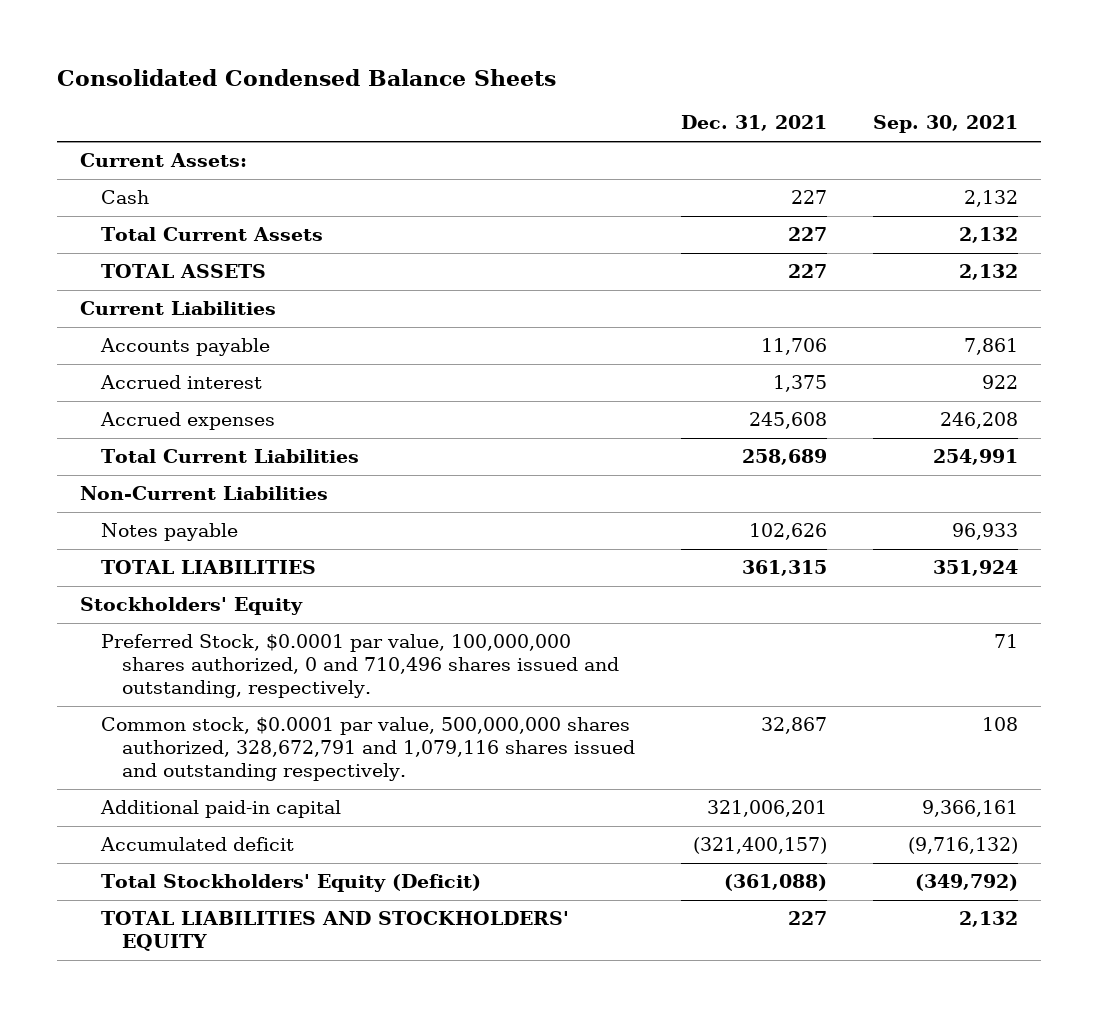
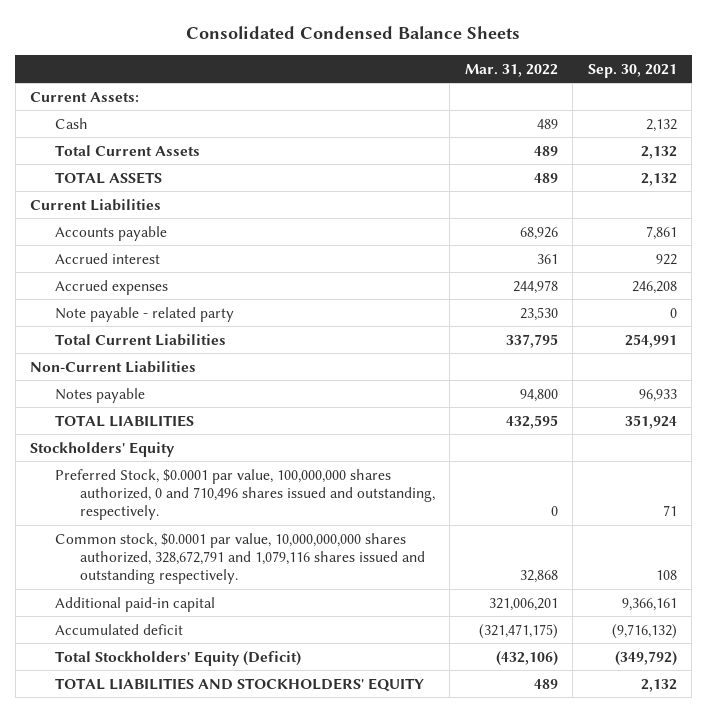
[680,115,827,132] Dec. 31, 2021 -> none
none -> [464,63,558,77] Mar. 31, 2022
none -> [54,306,234,322] Note payable - related party
[100,717,635,781] Common stock, $0.0001 par value, 500,000,000 shares authorized, 328,672,791 and 1,079,116 shares issued and outstanding respectively. -> [54,532,425,585] Common stock, $0.0001 par value, 10,000,000,000 shares authorized, 328,672,791 and 1,079,116 shares issued and outstanding respectively.

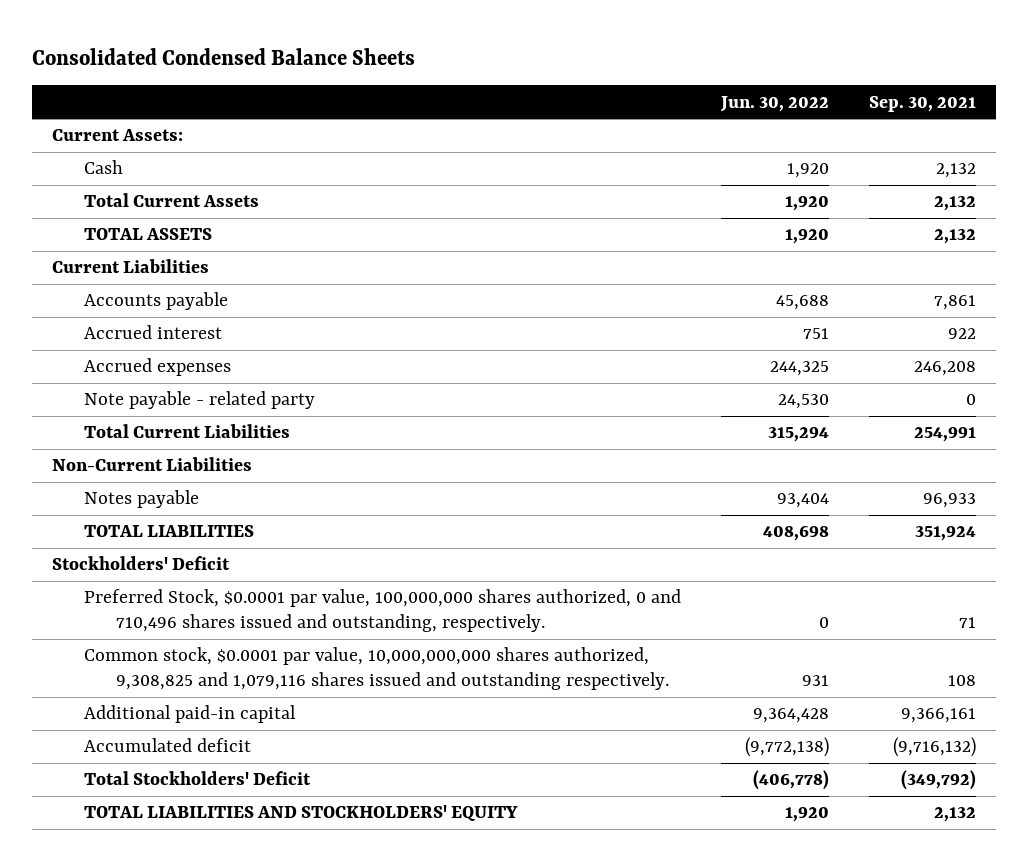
[464,63,558,77] Mar. 31, 2022 -> none
none -> [720,95,830,112] Jun. 30, 2022
[30,441,176,457] Stockholders' Equity -> [52,556,231,571] Stockholders' Deficit
[54,532,425,585] Common stock, $0.0001 par value, 10,000,000,000 shares authorized, 328,672,791 and 1,079,116 shares issued and outstanding respectively. -> [84,647,669,691] Common stock, $0.0001 par value, 10,000,000,000 shares authorized, 9,308,825 and 1,079,116 shares issued and outstanding respectively.
[54,650,301,666] Total Stockholders' Equity (Deficit) -> [84,771,312,786] Total Stockholders' Deficit

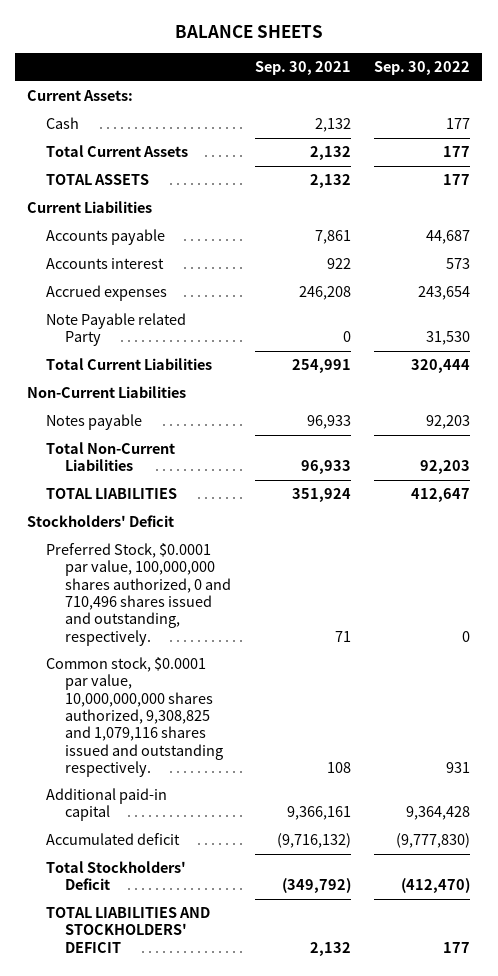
[32,47,416,65] Consolidated Condensed Balance Sheets -> [174,25,323,39] BALANCE SHEETS
[720,95,830,112] Jun. 30, 2022 -> none
none -> [374,61,471,76] Sep. 30, 2022
[84,325,223,340] Accrued interest -> [46,258,165,270] Accounts interest
[84,391,316,410] Note payable - related party -> [46,313,187,347] Note Payable related Party
none -> [46,442,176,472] Total Non-Current Liabilities
[84,805,519,822] TOTAL LIABILITIES AND STOCKHOLDERS' EQUITY -> [46,907,211,953] TOTAL LIABILITIES AND STOCKHOLDERS' DEFICIT

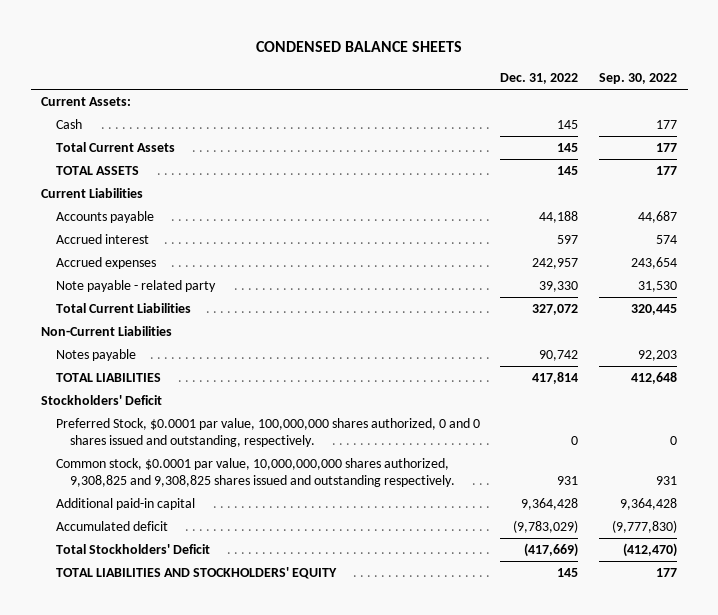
[174,25,323,39] BALANCE SHEETS -> [256,41,463,53] CONDENSED BALANCE SHEETS
[254,61,351,76] Sep. 30, 2021 -> none
none -> [500,72,579,84] Dec. 31, 2022
[46,258,165,270] Accounts interest -> none
none -> [55,234,149,245] Accrued interest
[46,313,187,347] Note Payable related Party -> [55,280,216,293] Note payable - related party
[411,359,471,374] 320,444 -> [631,304,678,316] 320,445
[46,442,176,472] Total Non-Current Liabilities -> none
[411,488,471,503] 412,647 -> [631,372,678,385] 412,648
[46,543,232,646] Preferred Stock, $0.0001 par value, 100,000,000 shares authorized, 0 and 710,496 shares issued and outstanding, respectively. -> [55,418,480,447] Preferred Stock, $0.0001 par value, 100,000,000 shares authorized, 0 and 0 shares issued and outstanding, respectively.
[46,657,224,777] Common stock, $0.0001 par value, 10,000,000,000 shares authorized, 9,308,825 and 1,079,116 shares issued and outstanding respectively. -> [55,458,456,487] Common stock, $0.0001 par value, 10,000,000,000 shares authorized, 9,308,825 and 9,308,825 shares issued and outstanding respectively.
[46,907,211,953] TOTAL LIABILITIES AND STOCKHOLDERS' DEFICIT -> [55,567,337,580] TOTAL LIABILITIES AND STOCKHOLDERS' EQUITY

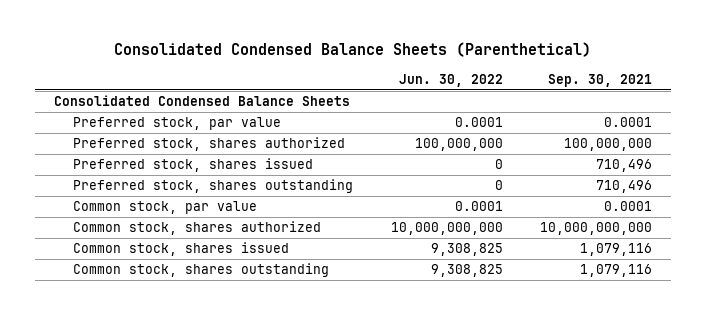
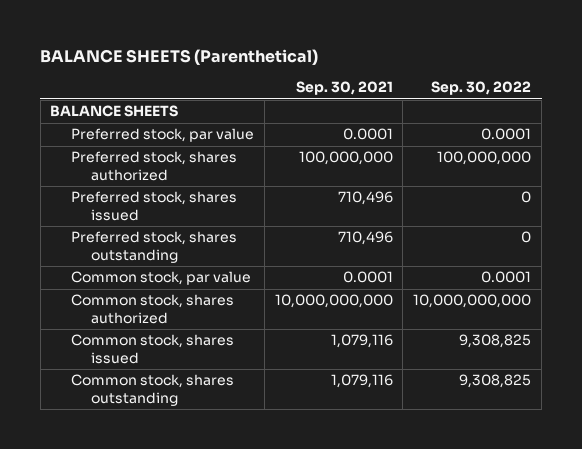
[114,42,592,58] Consolidated Condensed Balance Sheets (Parenthetical) -> [40,48,319,65] BALANCE SHEETS (Parenthetical)
[398,73,503,87] Jun. 30, 2022 -> none
none -> [431,81,532,96] Sep. 30, 2022
[53,95,350,107] Consolidated Condensed Balance Sheets -> [50,105,179,118] BALANCE SHEETS

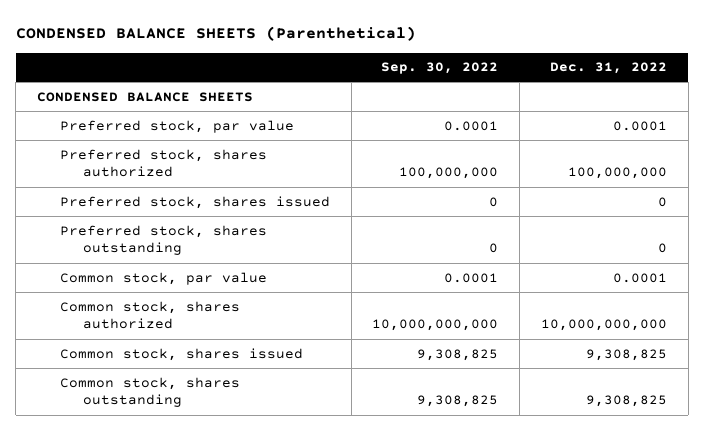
[40,48,319,65] BALANCE SHEETS (Parenthetical) -> [15,26,416,42] CONDENSED BALANCE SHEETS (Parenthetical)
[295,81,393,96] Sep. 30, 2021 -> none
none -> [549,62,667,75] Dec. 31, 2022
[50,105,179,118] BALANCE SHEETS -> [36,91,253,102] CONDENSED BALANCE SHEETS

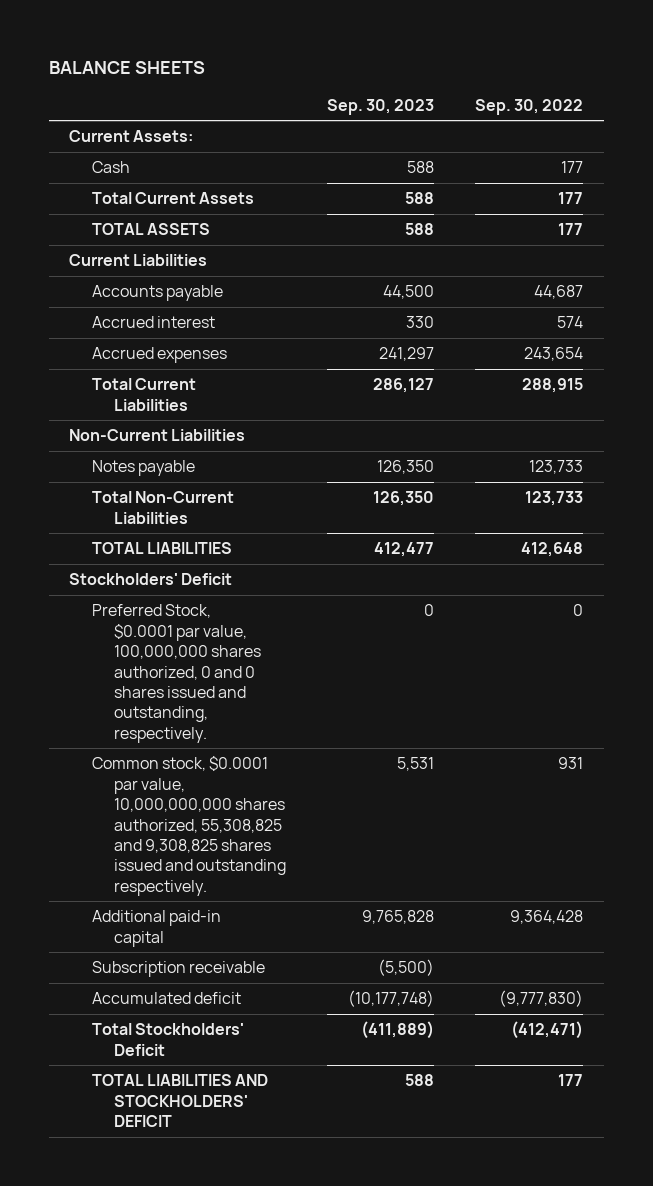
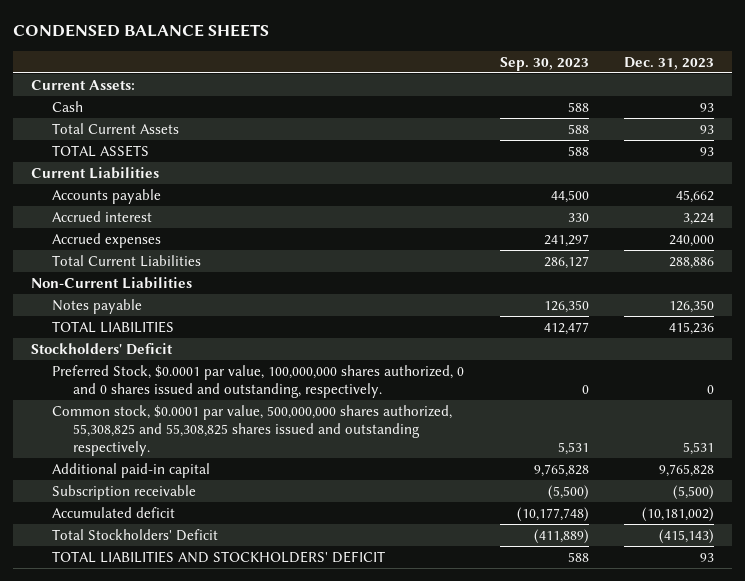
[48,60,205,74] BALANCE SHEETS -> [13,24,270,38] CONDENSED BALANCE SHEETS
[475,98,584,115] Sep. 30, 2022 -> none
none -> [624,56,715,70] Dec. 31, 2023
[91,491,234,524] Total Non-Current Liabilities -> none
[91,756,287,896] Common stock, $0.0001 par value, 10,000,000,000 shares authorized, 55,308,825 and 9,308,825 shares issued and outstanding respectively. -> [52,404,453,456] Common stock, $0.0001 par value, 500,000,000 shares authorized, 55,308,825 and 55,308,825 shares issued and outstanding respectively.

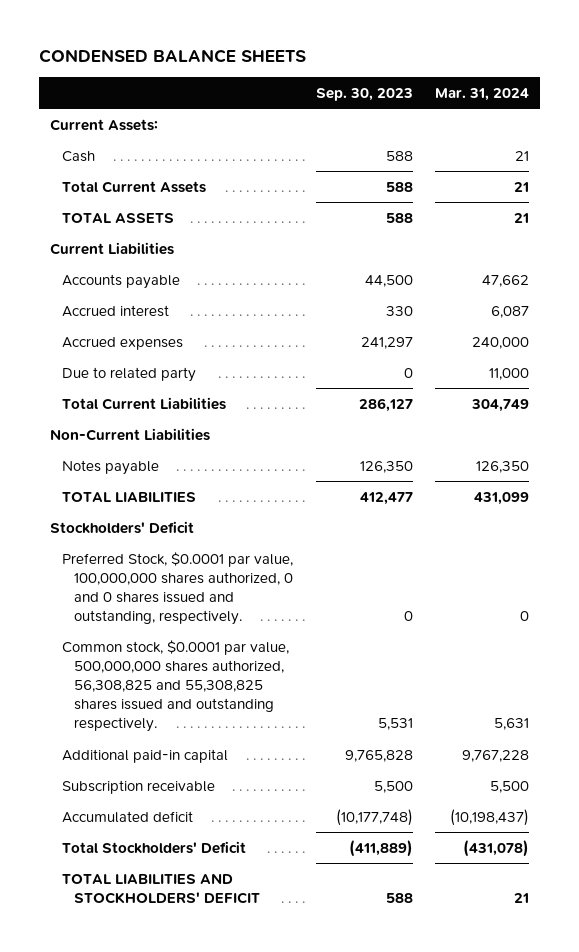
[624,56,715,70] Dec. 31, 2023 -> none
none -> [434,87,529,101] Mar. 31, 2024
none -> [62,366,197,382] Due to related party
[52,404,453,456] Common stock, $0.0001 par value, 500,000,000 shares authorized, 55,308,825 and 55,308,825 shares issued and outstanding respectively. -> [62,639,290,733] Common stock, $0.0001 par value, 500,000,000 shares authorized, 56,308,825 and 55,308,825 shares issued and outstanding respectively.
[547,484,589,500] (5,500) -> [373,780,413,793] 5,500

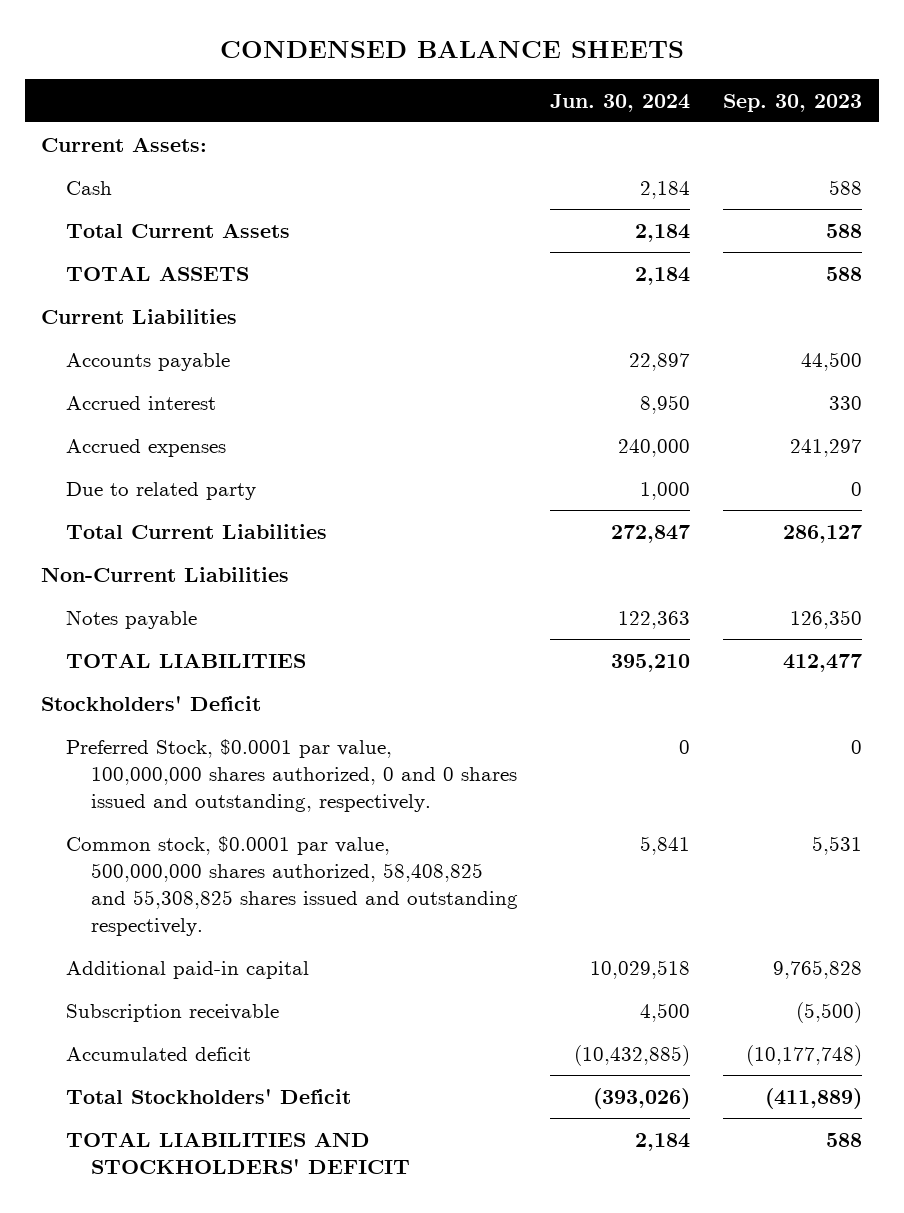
[434,87,529,101] Mar. 31, 2024 -> none
none -> [550,93,691,112] Jun. 30, 2024
[62,639,290,733] Common stock, $0.0001 par value, 500,000,000 shares authorized, 56,308,825 and 55,308,825 shares issued and outstanding respectively. -> [66,835,518,936] Common stock, $0.0001 par value, 500,000,000 shares authorized, 58,408,825 and 55,308,825 shares issued and outstanding respectively.
[373,780,413,793] 5,500 -> [796,1001,863,1023] (5,500)

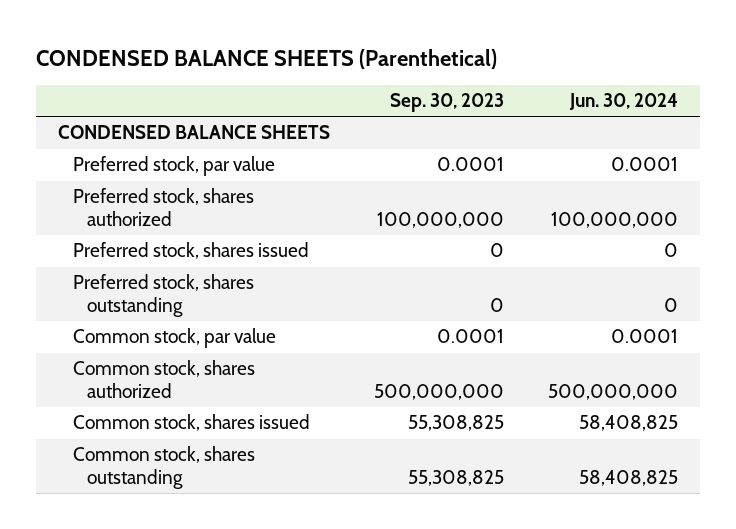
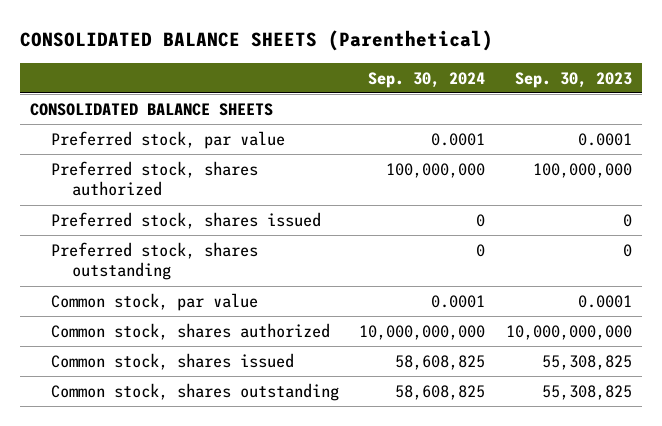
[36,48,498,69] CONDENSED BALANCE SHEETS (Parenthetical) -> [20,30,494,52] CONSOLIDATED BALANCE SHEETS (Parenthetical)
[569,93,679,111] Jun. 30, 2024 -> none
none -> [368,71,486,88] Sep. 30, 2024
[58,125,331,140] CONDENSED BALANCE SHEETS -> [30,102,274,116] CONSOLIDATED BALANCE SHEETS
[374,383,505,400] 500,000,000 -> [505,324,632,340] 10,000,000,000

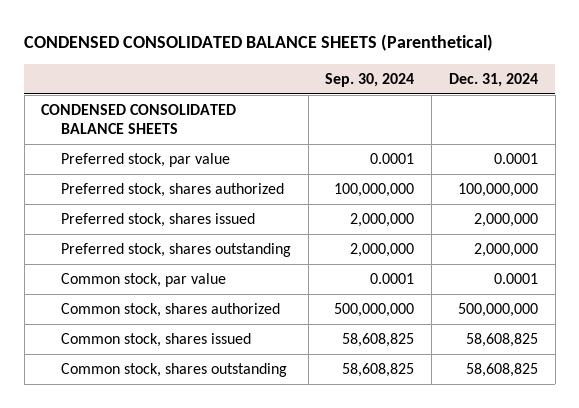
[20,30,494,52] CONSOLIDATED BALANCE SHEETS (Parenthetical) -> [24,34,494,52] CONDENSED CONSOLIDATED BALANCE SHEETS (Parenthetical)
[514,71,632,88] Sep. 30, 2023 -> none
none -> [448,72,538,87] Dec. 31, 2024
[30,102,274,116] CONSOLIDATED BALANCE SHEETS -> [41,104,237,134] CONDENSED CONSOLIDATED BALANCE SHEETS
[476,213,486,227] 0 -> [350,213,415,228] 2,000,000
[476,243,486,257] 0 -> [350,243,415,258] 2,000,000
[359,324,486,340] 10,000,000,000 -> [334,303,415,318] 500,000,000

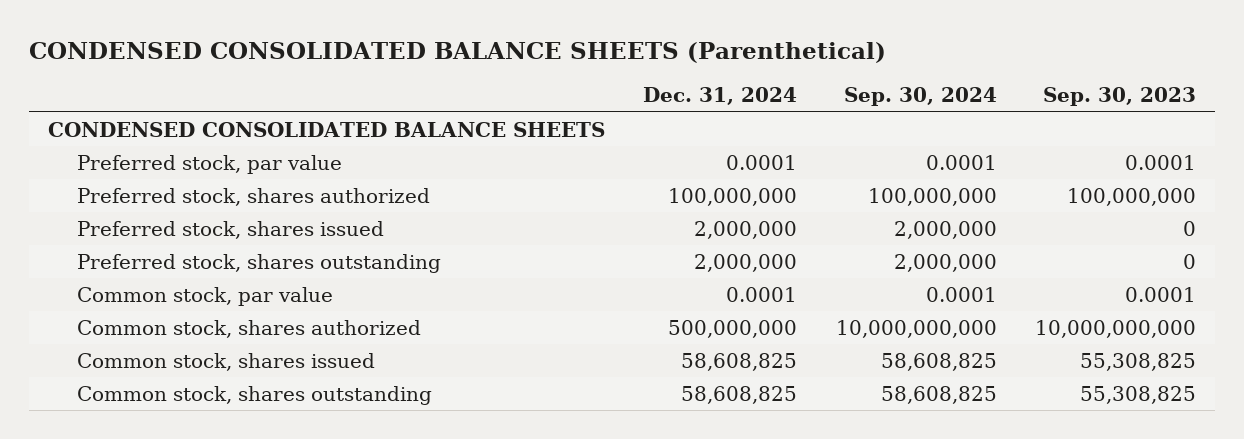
none -> [1042,87,1196,107] Sep. 30, 2023
[334,303,415,318] 500,000,000 -> [835,319,997,338] 10,000,000,000

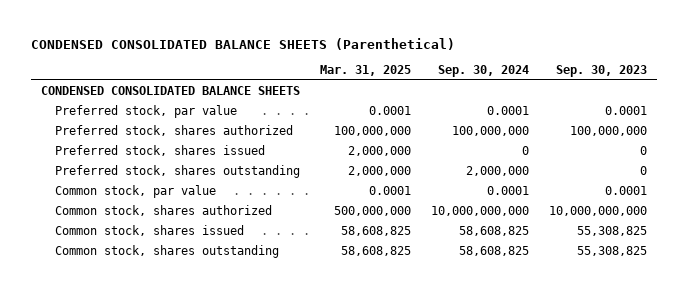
[643,87,798,106] Dec. 31, 2024 -> none
none -> [320,65,412,77] Mar. 31, 2025
[893,220,997,239] 2,000,000 -> [521,146,529,156] 0

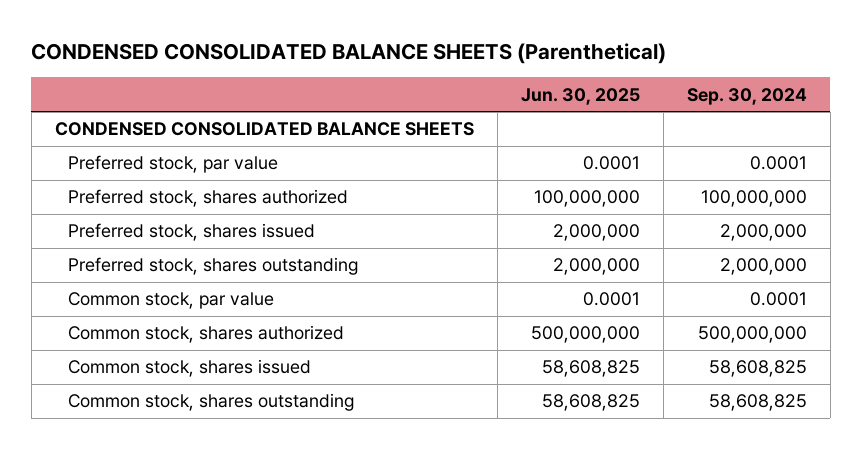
[320,65,412,77] Mar. 31, 2025 -> none
[555,65,647,78] Sep. 30, 2023 -> none
none -> [520,87,640,105] Jun. 30, 2025
[521,146,529,156] 0 -> [719,224,807,242] 2,000,000
[430,206,529,217] 10,000,000,000 -> [697,326,807,344] 500,000,000

